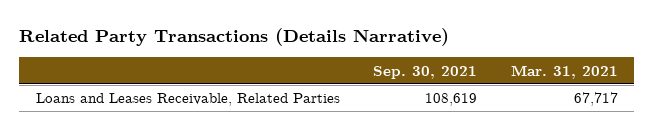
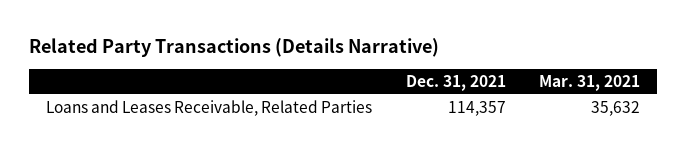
[373,65,478,79] Sep. 30, 2021 -> none
none -> [405,74,506,91] Dec. 31, 2021
[573,92,618,107] 67,717 -> [590,100,640,116] 35,632

